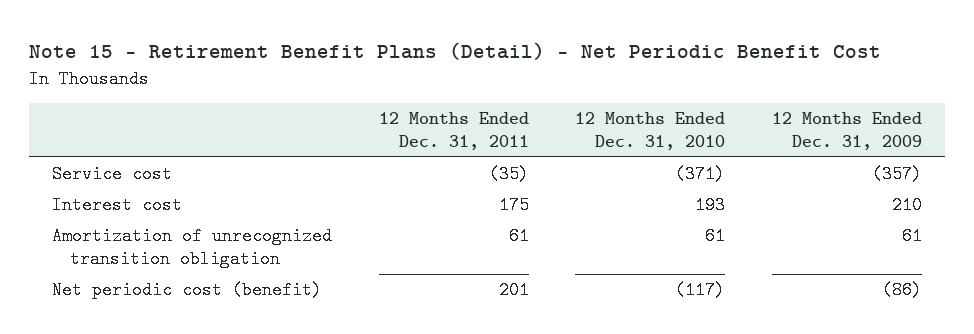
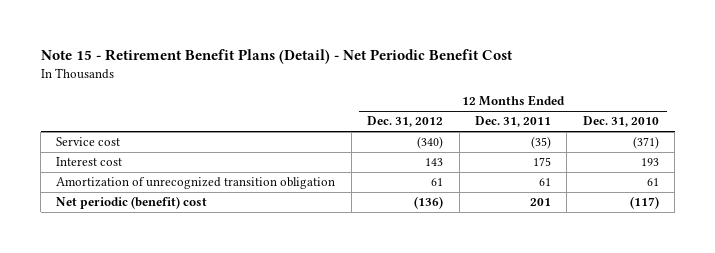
[771,112,922,150] 12 Months Ended Dec. 31, 2009 -> none
none -> [367,116,444,128] Dec. 31, 2012
[52,281,323,300] Net periodic cost (benefit) -> [56,196,208,210] Net periodic (benefit) cost

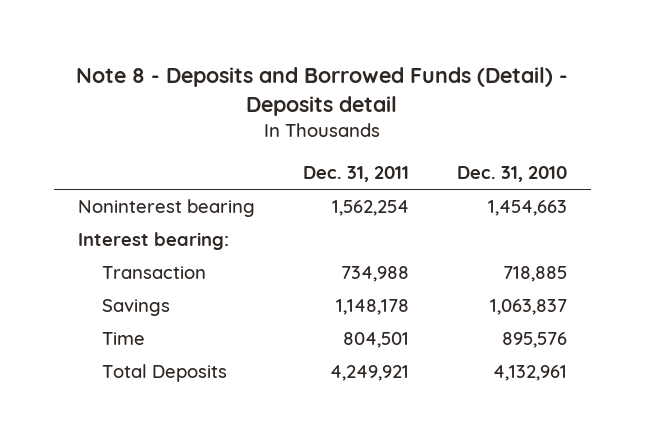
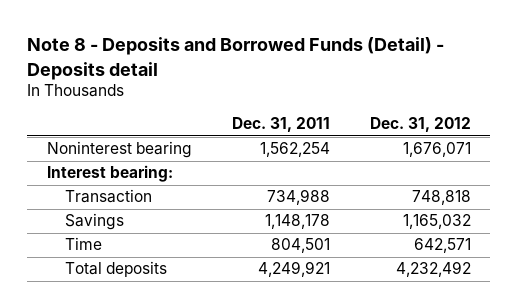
[456,166,567,183] Dec. 31, 2010 -> none
none -> [369,117,471,133] Dec. 31, 2012
[101,364,227,383] Total Deposits -> [64,261,167,278] Total deposits

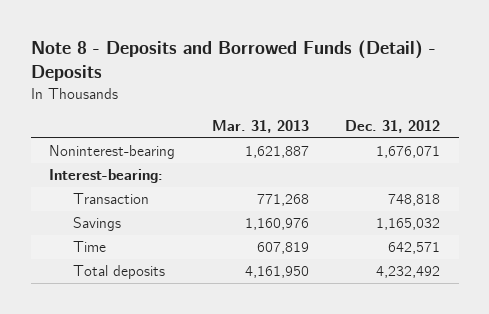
[27,37,445,80] Note 8 - Deposits and Borrowed Funds (Detail) - Deposits detail -> [30,40,436,82] Note 8 - Deposits and Borrowed Funds (Detail) - Deposits
[231,117,330,133] Dec. 31, 2011 -> none
none -> [211,120,309,134] Mar. 31, 2013
[47,141,193,159] Noninterest bearing -> [49,145,176,160] Noninterest-bearing
[47,165,174,183] Interest bearing: -> [49,169,164,184] Interest-bearing:

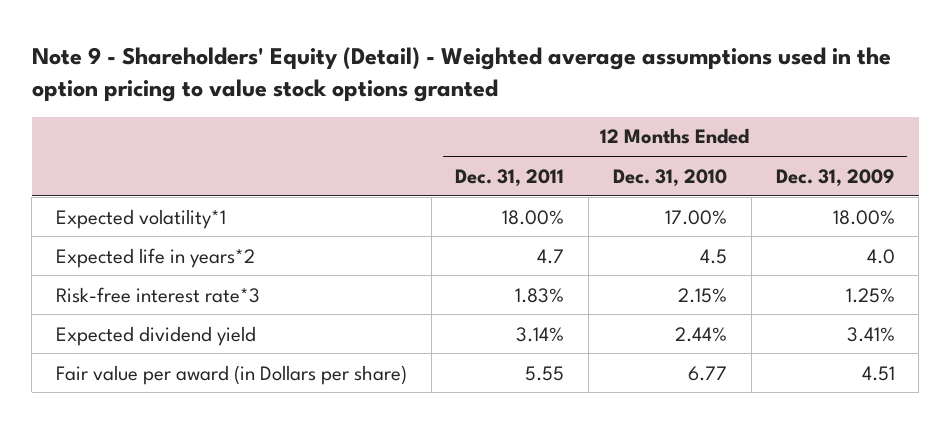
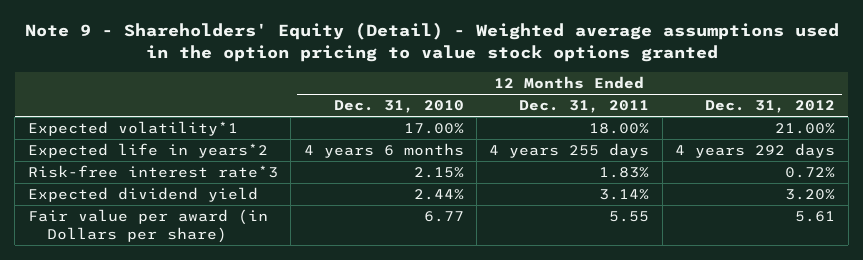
[775,168,895,187] Dec. 31, 2009 -> none
none -> [705,100,836,114] Dec. 31, 2012
[537,248,565,264] 4.7 -> [489,142,650,158] 4 years 255 days
[699,248,727,264] 4.5 -> [303,142,464,158] 4 years 6 months

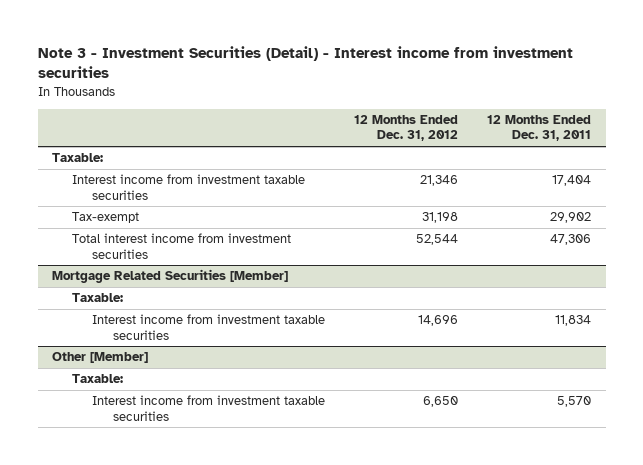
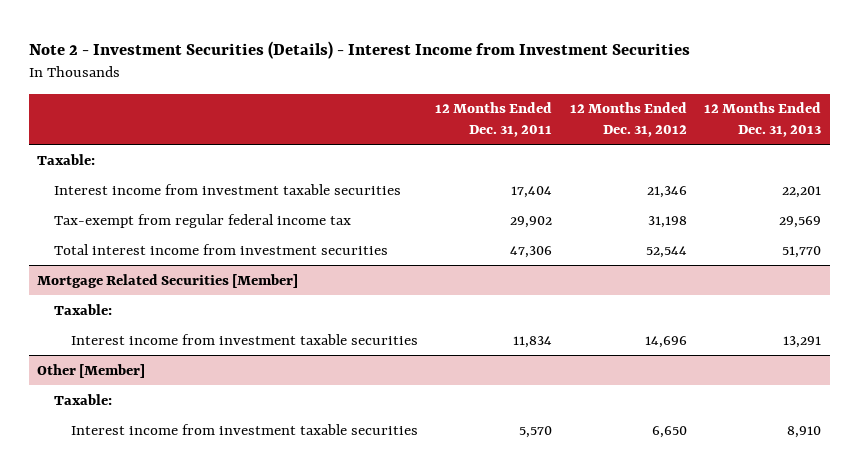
[37,45,573,79] Note 3 - Investment Securities (Detail) - Interest income from investment securities -> [28,40,690,59] Note 2 - Investment Securities (Details) - Interest Income from Investment Securities
none -> [703,102,821,138] 12 Months Ended Dec. 31, 2013
[72,212,140,224] Tax-exempt -> [54,213,352,228] Tax-exempt from regular federal income tax

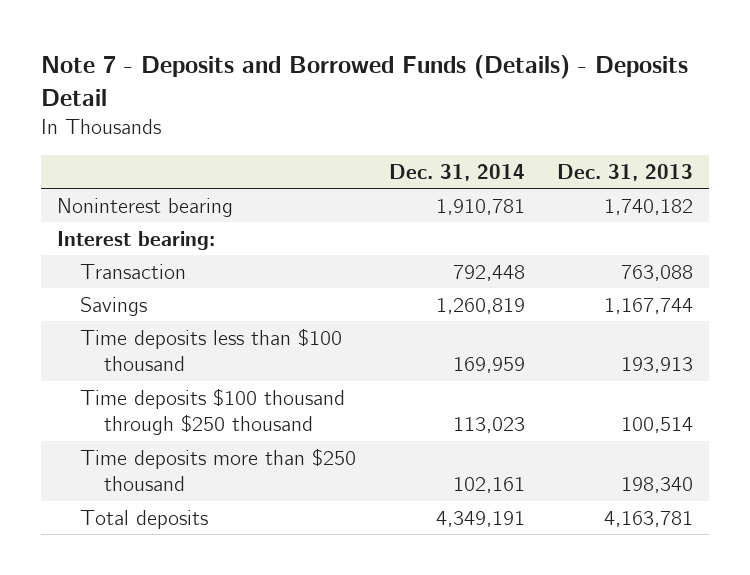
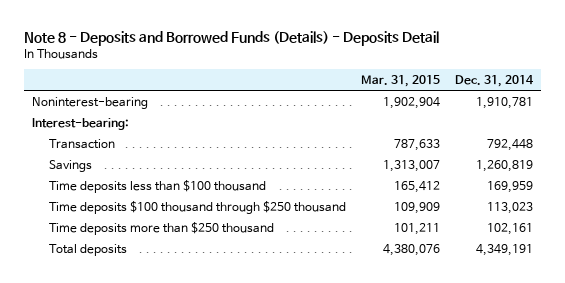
[40,55,688,106] Note 7 - Deposits and Borrowed Funds (Details) - Deposits Detail -> [23,30,439,46] Note 8 - Deposits and Borrowed Funds (Details) - Deposits Detail
[557,163,694,181] Dec. 31, 2013 -> none
none -> [361,75,441,88] Mar. 31, 2015
[56,197,233,217] Noninterest bearing -> [31,96,148,109] Noninterest-bearing
[56,230,215,250] Interest bearing: -> [31,117,129,130] Interest-bearing:

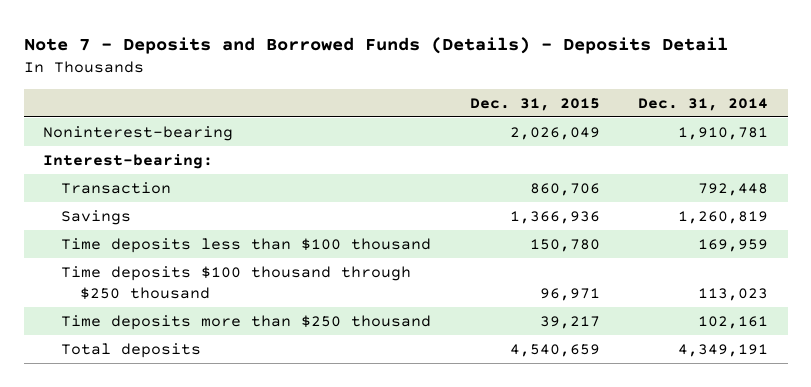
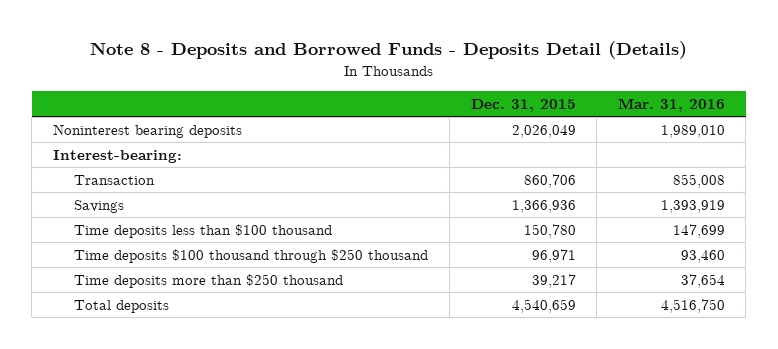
[23,36,728,54] Note 7 - Deposits and Borrowed Funds (Details) - Deposits Detail -> [89,41,687,60] Note 8 - Deposits and Borrowed Funds - Deposits Detail (Details)
[638,97,769,111] Dec. 31, 2014 -> none
none -> [617,97,725,112] Mar. 31, 2016
[43,125,234,141] Noninterest-bearing -> [52,123,242,138] Noninterest bearing deposits

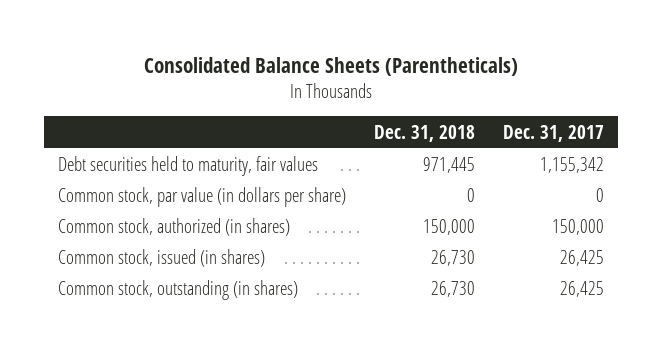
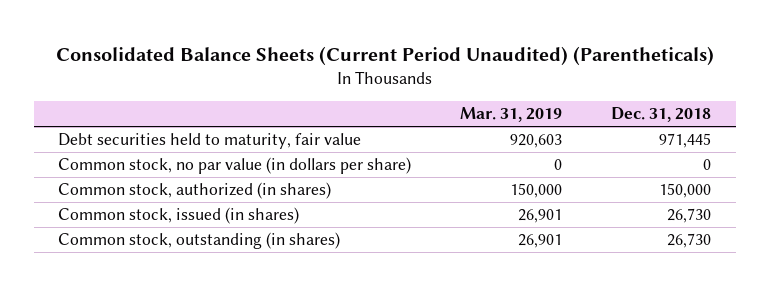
[144,57,519,77] Consolidated Balance Sheets (Parentheticals) -> [55,45,714,66] Consolidated Balance Sheets (Current Period Unaudited) (Parentheticals)
[502,124,604,142] Dec. 31, 2017 -> none
none -> [460,107,563,123] Mar. 31, 2019
[58,156,319,177] Debt securities held to maturity, fair values -> [58,133,362,150] Debt securities held to maturity, fair value
[58,187,347,208] Common stock, par value (in dollars per share) -> [58,157,412,175] Common stock, no par value (in dollars per share)

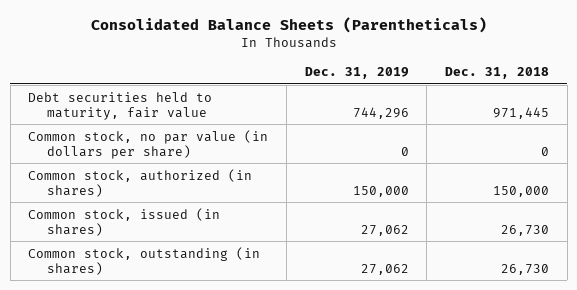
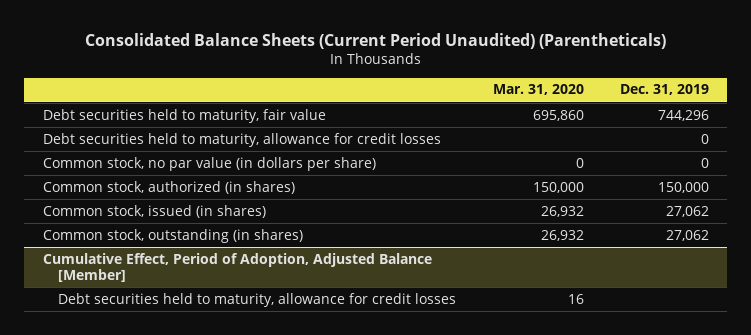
[90,16,487,33] Consolidated Balance Sheets (Parentheticals) -> [84,32,666,49] Consolidated Balance Sheets (Current Period Unaudited) (Parentheticals)
[445,66,550,79] Dec. 31, 2018 -> none
none -> [492,84,584,96] Mar. 31, 2020
none -> [42,132,441,147] Debt securities held to maturity, allowance for credit losses
none -> [42,252,432,283] Cumulative Effect, Period of Adoption, Adjusted Balance [Member]
none -> [58,292,457,307] Debt securities held to maturity, allowance for credit losses

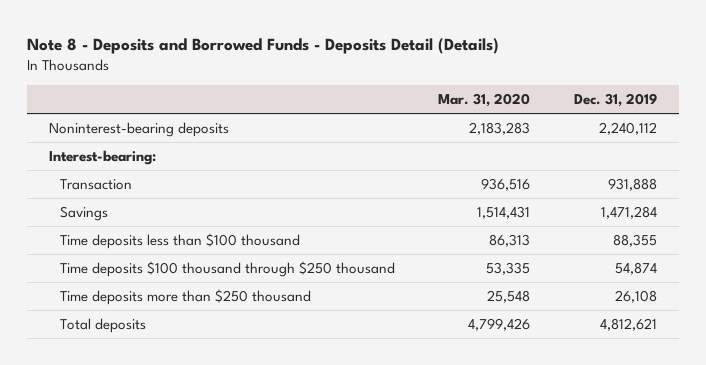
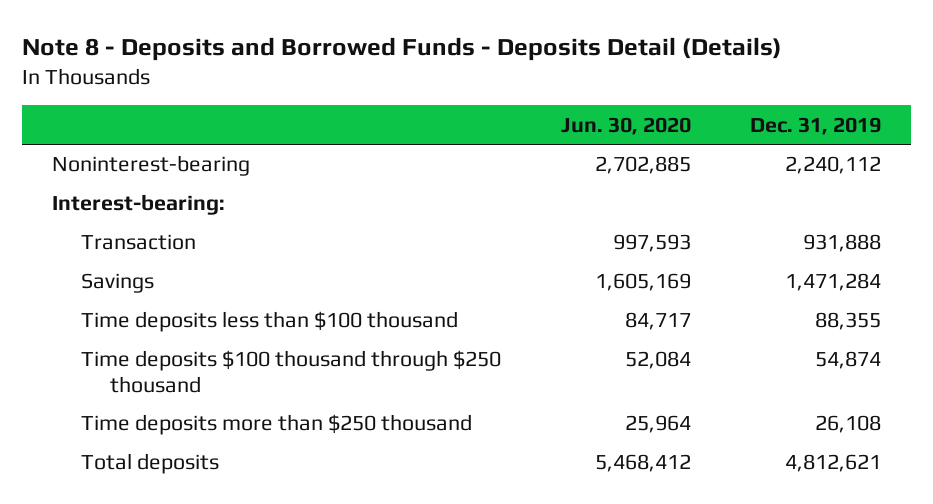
[438,93,531,108] Mar. 31, 2020 -> none
none -> [560,116,691,135] Jun. 30, 2020
[49,121,230,137] Noninterest-bearing deposits -> [52,155,251,177] Noninterest-bearing

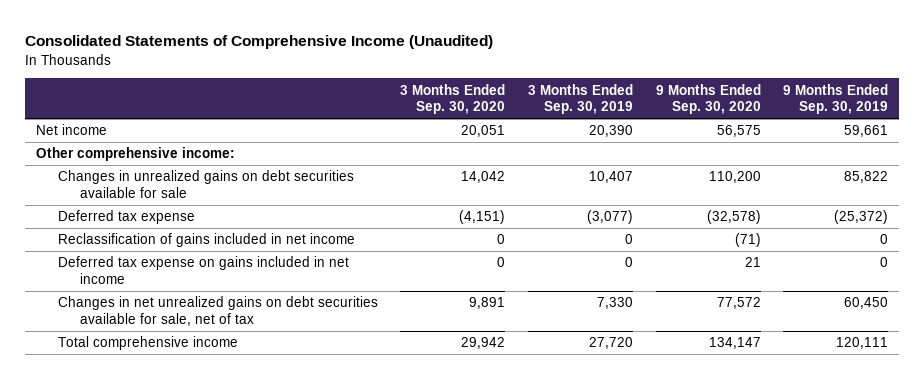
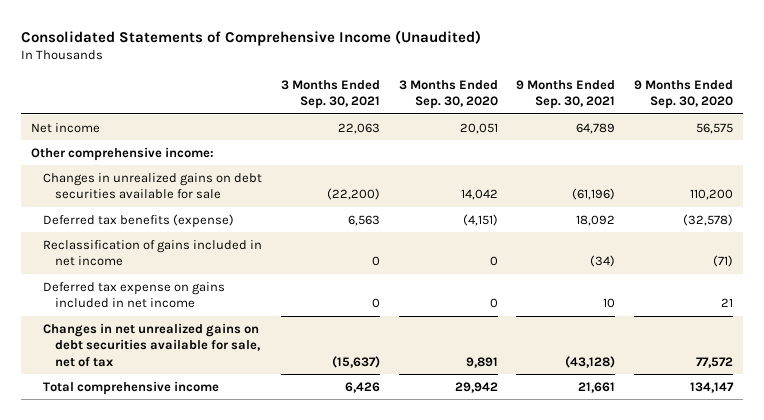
[528,83,634,115] 3 Months Ended Sep. 30, 2019 -> none
[783,83,889,115] 9 Months Ended Sep. 30, 2019 -> none
none -> [280,79,380,110] 3 Months Ended Sep. 30, 2021
none -> [516,79,616,110] 9 Months Ended Sep. 30, 2021
[57,210,195,225] Deferred tax expense -> [42,213,234,228] Deferred tax benefits (expense)

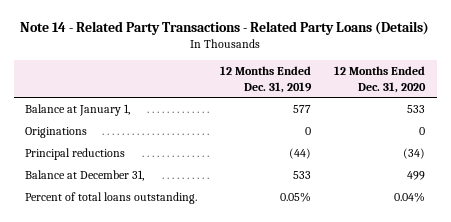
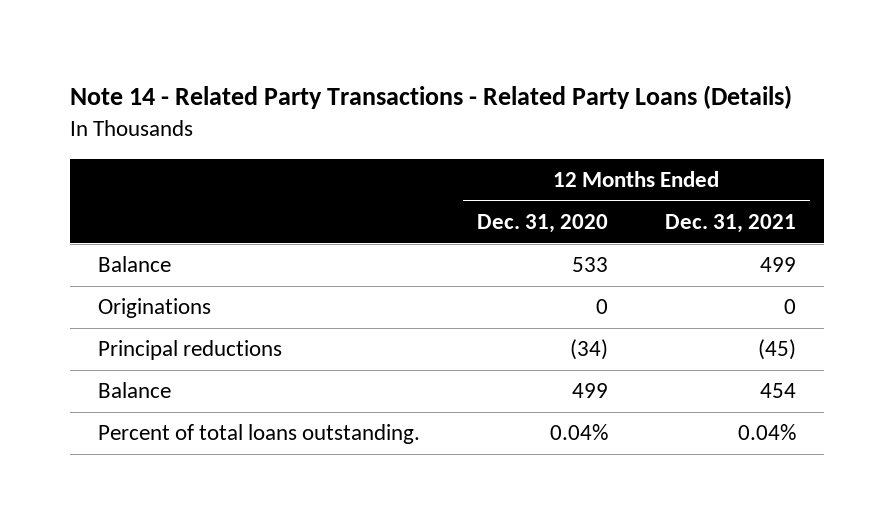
[220,66,313,93] 12 Months Ended Dec. 31, 2019 -> none
none -> [664,214,796,234] Dec. 31, 2021
[25,103,131,116] Balance at January 1, -> [98,256,172,273] Balance
[25,169,145,181] Balance at December 31, -> [98,382,172,399] Balance

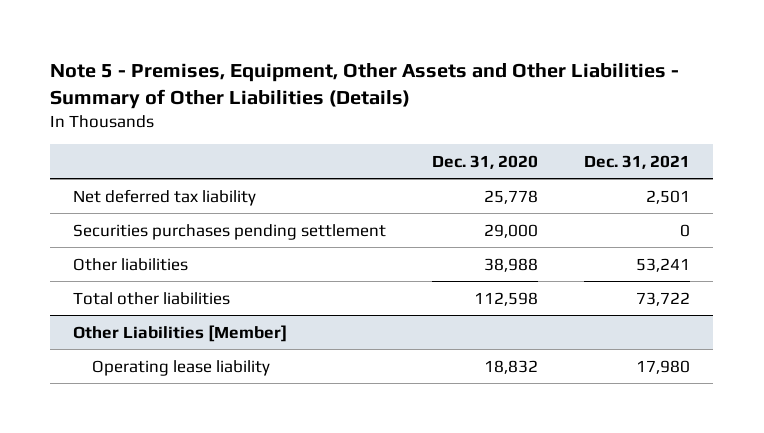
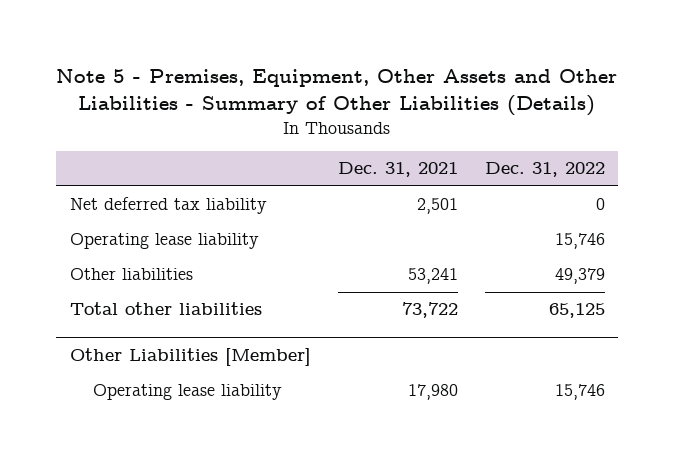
[432,154,539,169] Dec. 31, 2020 -> none
none -> [484,162,605,178] Dec. 31, 2022
[73,223,387,240] Securities purchases pending settlement -> none
none -> [69,233,259,250] Operating lease liability

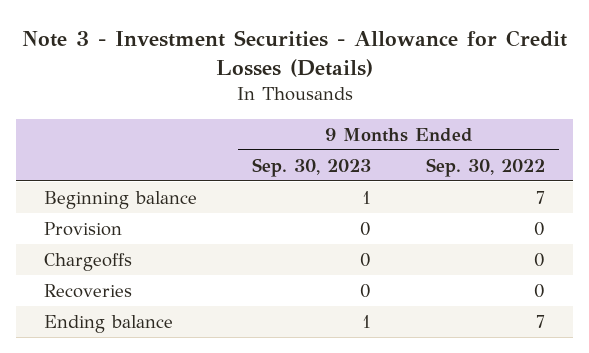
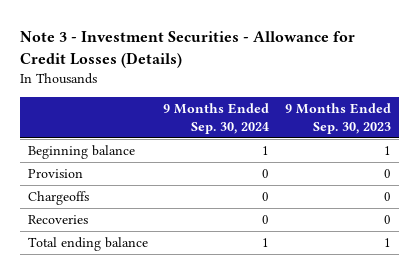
[426,157,546,177] Sep. 30, 2022 -> none
none -> [163,102,270,134] 9 Months Ended Sep. 30, 2024
[44,315,174,334] Ending balance -> [27,237,148,252] Total ending balance

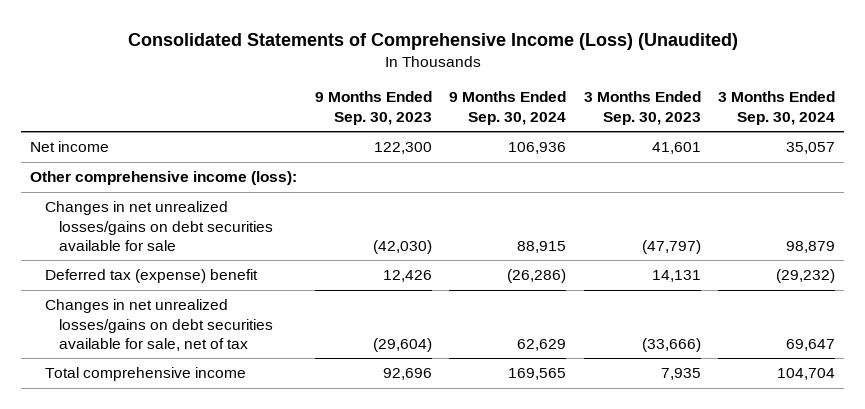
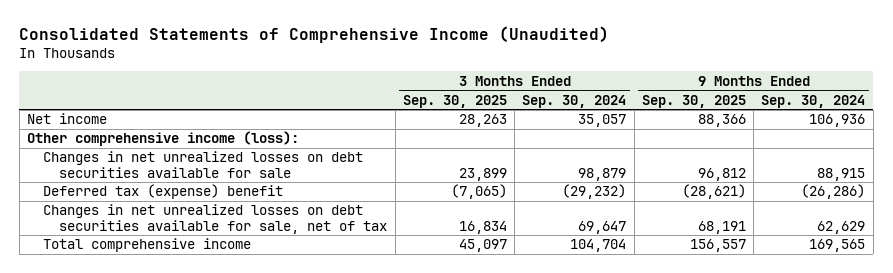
[127,32,738,50] Consolidated Statements of Comprehensive Income (Loss) (Unaudited) -> [19,26,610,44] Consolidated Statements of Comprehensive Income (Unaudited)
[314,91,432,125] 9 Months Ended Sep. 30, 2023 -> none
[583,91,701,125] 3 Months Ended Sep. 30, 2023 -> none
none -> [402,94,507,108] Sep. 30, 2025
none -> [641,94,746,108] Sep. 30, 2025
[44,201,274,251] Changes in net unrealized losses/gains on debt securities available for sale -> [43,151,364,178] Changes in net unrealized losses on debt securities available for sale
[44,299,274,351] Changes in net unrealized losses/gains on debt securities available for sale, net of tax -> [43,204,388,234] Changes in net unrealized losses on debt securities available for sale, net of tax

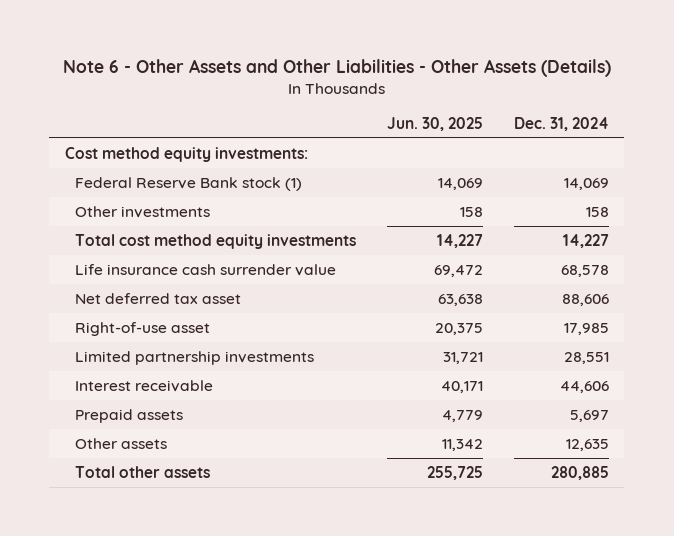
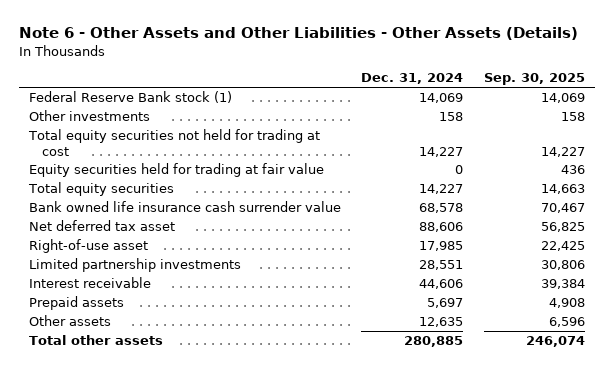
[387,116,484,131] Jun. 30, 2025 -> none
none -> [483,73,585,86] Sep. 30, 2025
[64,146,308,162] Cost method equity investments: -> none
[75,233,357,249] Total cost method equity investments -> [27,129,320,156] Total equity securities not held for trading at cost
none -> [28,163,324,178] Equity securities held for trading at fair value
none -> [27,182,174,197] Total equity securities
[75,263,337,276] Life insurance cash surrender value -> [28,201,341,213] Bank owned life insurance cash surrender value

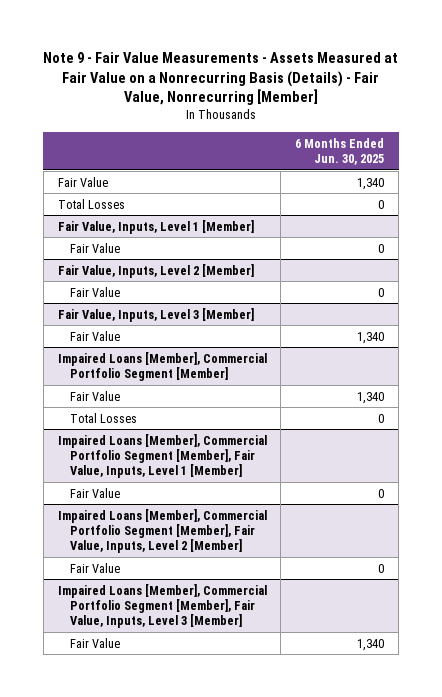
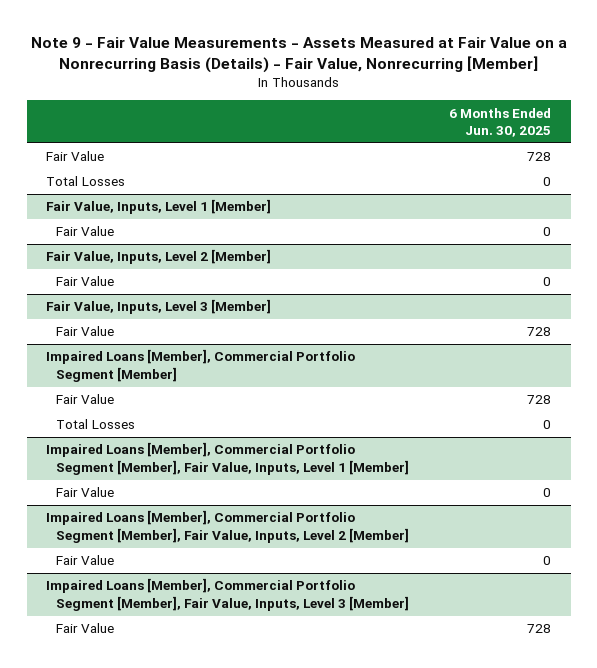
[357,177,385,190] 1,340 -> [526,152,551,162] 728
[357,331,385,344] 1,340 -> [526,327,551,337] 728
[357,391,385,404] 1,340 -> [526,395,551,405] 728
[357,638,385,651] 1,340 -> [526,624,551,634] 728

